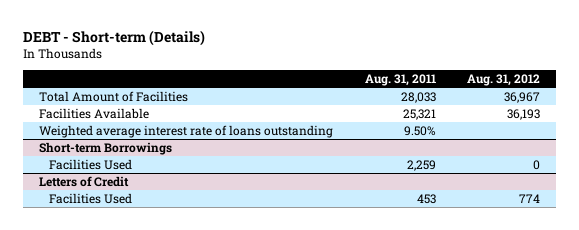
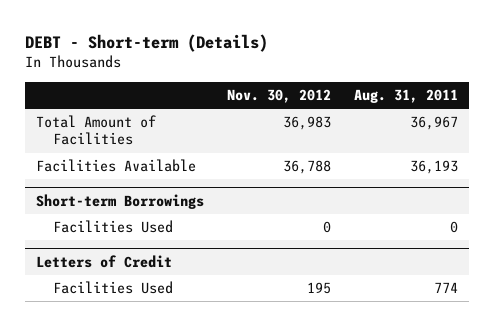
[467,74,541,87] Aug. 31, 2012 -> none
none -> [227,89,332,104] Nov. 30, 2012
[38,124,333,138] Weighted average interest rate of loans outstanding -> none
[400,91,436,103] 28,033 -> [410,116,459,131] 36,967
[402,108,436,120] 25,321 -> [410,160,459,175] 36,193
[406,159,436,171] 2,259 -> [450,221,459,234] 0
[416,193,436,204] 453 -> [434,282,459,294] 774

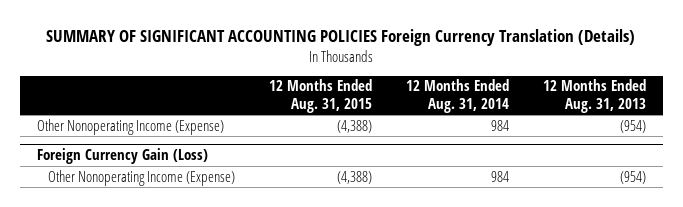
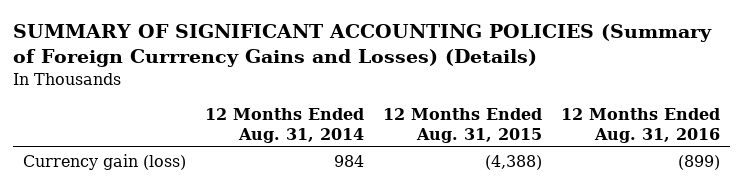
[46,29,636,47] SUMMARY OF SIGNIFICANT ACCOUNTING POLICIES Foreign Currency Translation (Details) -> [12,24,712,68] SUMMARY OF SIGNIFICANT ACCOUNTING POLICIES (Summary of Foreign Currrency Gains and Losses) (Details)
[542,79,646,113] 12 Months Ended Aug. 31, 2013 -> none
none -> [561,107,721,143] 12 Months Ended Aug. 31, 2016
[36,148,208,165] Foreign Currency Gain (Loss) -> none
[48,169,236,186] Other Nonoperating Income (Expense) -> none
[36,118,224,135] Other Nonoperating Income (Expense) -> [22,153,186,170] Currency gain (loss)

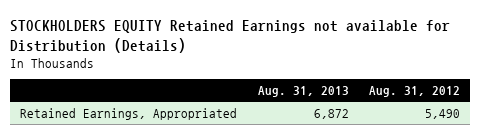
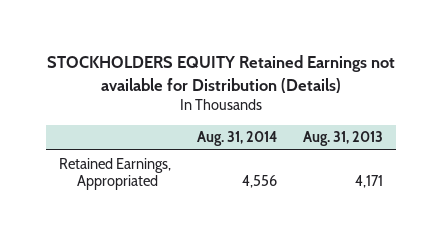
[369,86,461,98] Aug. 31, 2012 -> none
none -> [196,131,277,147] Aug. 31, 2014
[313,108,349,119] 6,872 -> [354,175,383,189] 4,171

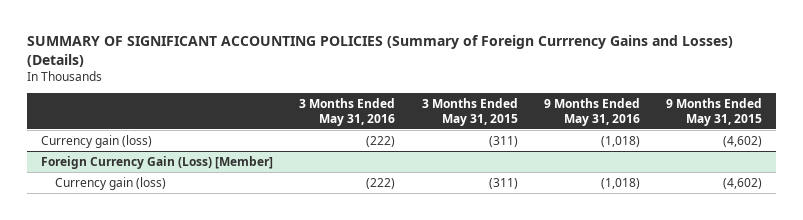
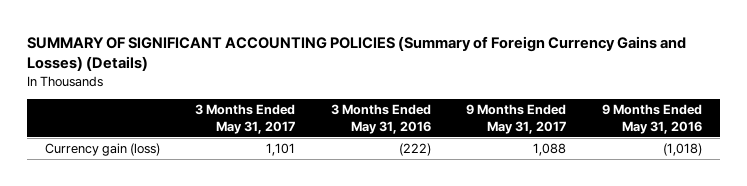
[27,35,734,68] SUMMARY OF SIGNIFICANT ACCOUNTING POLICIES (Summary of Foreign Currrency Gains and Losses) (Details) -> [27,35,687,72] SUMMARY OF SIGNIFICANT ACCOUNTING POLICIES (Summary of Foreign Currency Gains and Losses) (Details)
[421,98,518,126] 3 Months Ended May 31, 2015 -> none
[666,98,763,126] 9 Months Ended May 31, 2015 -> none
none -> [195,104,296,135] 3 Months Ended May 31, 2017
none -> [466,104,567,135] 9 Months Ended May 31, 2017
[40,155,273,169] Foreign Currency Gain (Loss) [Member] -> none
[54,176,166,190] Currency gain (loss) -> none

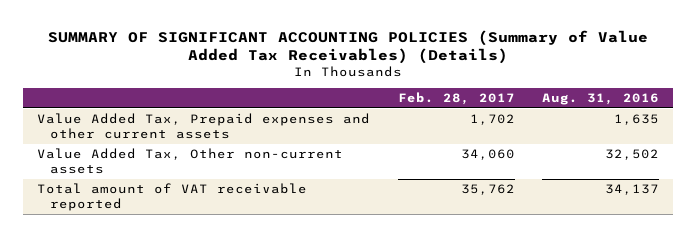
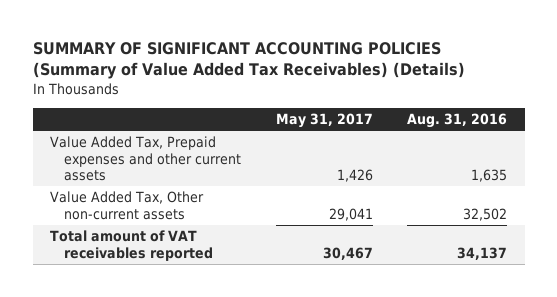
[397,92,515,106] Feb. 28, 2017 -> none
none -> [275,113,373,129] May 31, 2017
[36,182,307,212] Total amount of VAT receivable reported -> [49,230,213,261] Total amount of VAT receivables reported

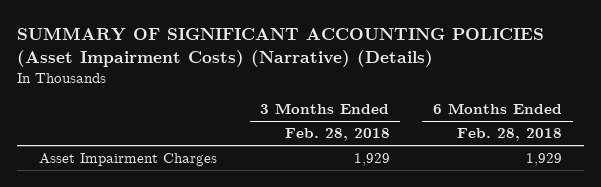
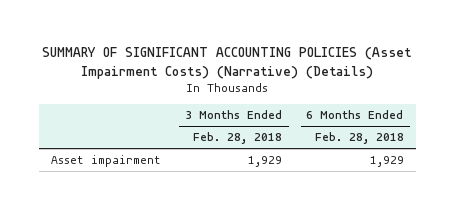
[38,153,217,167] Asset Impairment Charges -> [51,155,162,168] Asset impairment

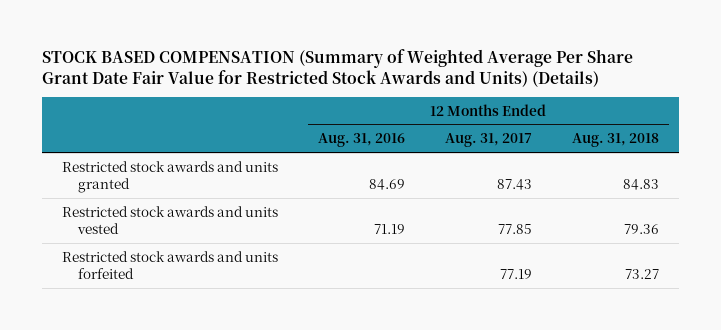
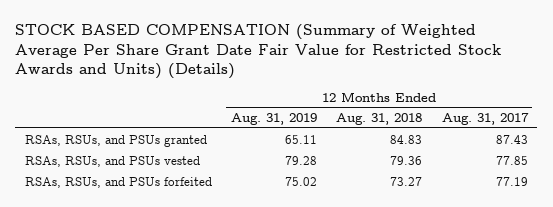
[317,133,405,148] Aug. 31, 2016 -> none
none -> [231,113,318,126] Aug. 31, 2019
[62,160,279,194] Restricted stock awards and units granted -> [24,134,207,147] RSAs, RSUs, and PSUs granted
[62,205,279,235] Restricted stock awards and units vested -> [24,155,200,167] RSAs, RSUs, and PSUs vested
[62,250,279,280] Restricted stock awards and units forfeited -> [24,176,212,188] RSAs, RSUs, and PSUs forfeited

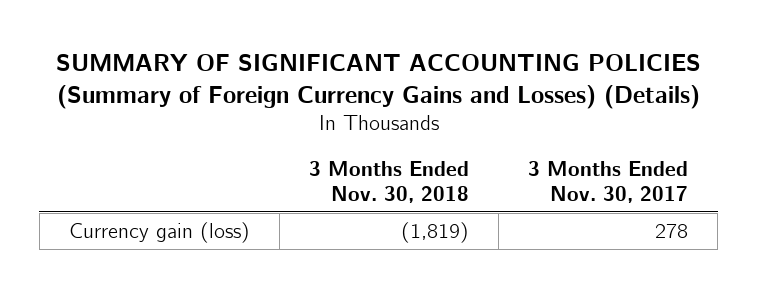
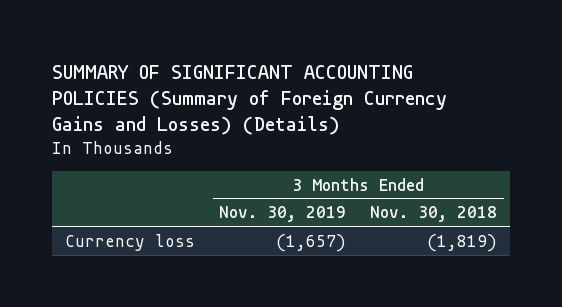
[528,160,689,203] 3 Months Ended Nov. 30, 2017 -> none
none -> [219,206,347,223] Nov. 30, 2019
[68,221,250,243] Currency gain (loss) -> [64,233,195,251] Currency loss

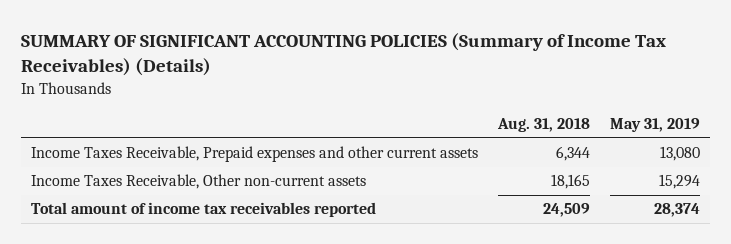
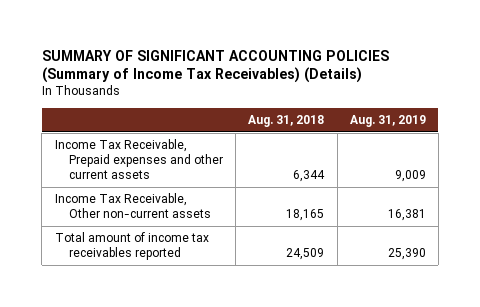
[609,118,700,133] May 31, 2019 -> none
none -> [349,114,426,127] Aug. 31, 2019
[31,146,479,163] Income Taxes Receivable, Prepaid expenses and other current assets -> [54,139,223,180] Income Tax Receivable, Prepaid expenses and other current assets
[31,174,367,190] Income Taxes Receivable, Other non-current assets -> [54,193,211,219] Income Tax Receivable, Other non-current assets

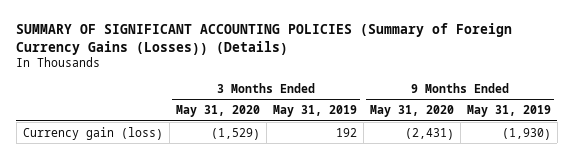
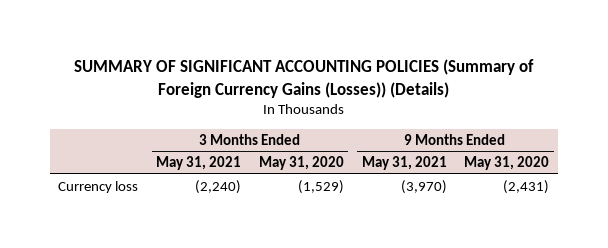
[272,105,357,118] May 31, 2019 -> none
[466,105,551,118] May 31, 2019 -> none
none -> [156,156,242,171] May 31, 2021
none -> [361,156,447,171] May 31, 2021
[22,126,163,140] Currency gain (loss) -> [58,180,139,193] Currency loss

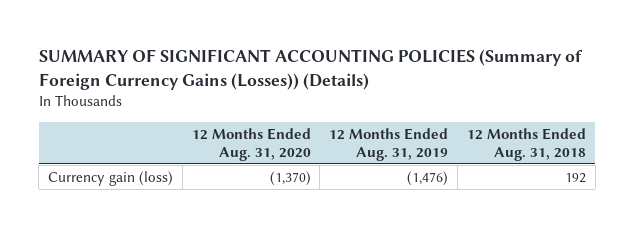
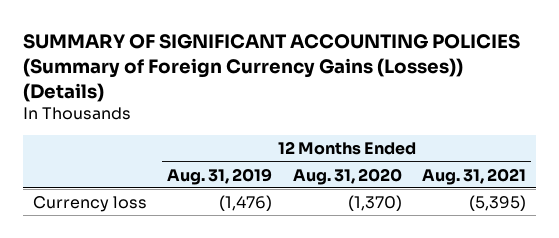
[466,127,586,161] 12 Months Ended Aug. 31, 2018 -> none
none -> [421,167,526,185] Aug. 31, 2021
[48,170,174,186] Currency gain (loss) -> [32,195,147,212] Currency loss

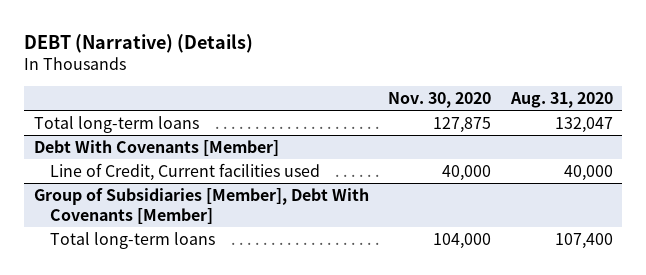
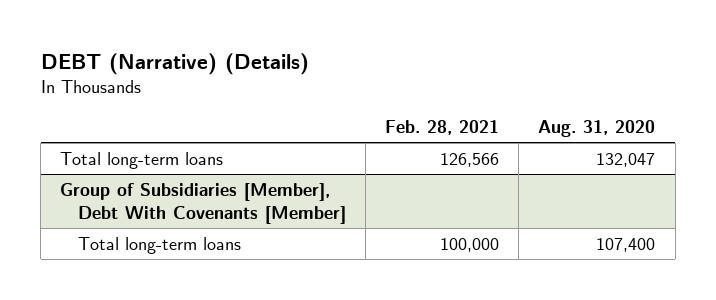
[388,91,492,108] Nov. 30, 2020 -> none
none -> [385,119,500,135] Feb. 28, 2021
[33,139,279,156] Debt With Covenants [Member] -> none
[49,162,320,181] Line of Credit, Current facilities used -> none

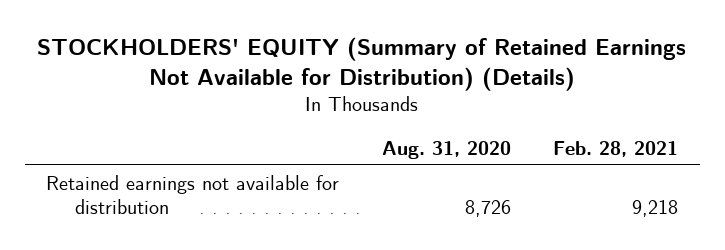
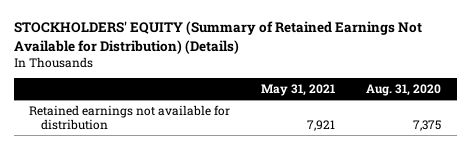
[553,140,679,157] Feb. 28, 2021 -> none
none -> [261,84,336,97] May 31, 2021
[464,200,511,218] 8,726 -> [413,119,442,131] 7,375

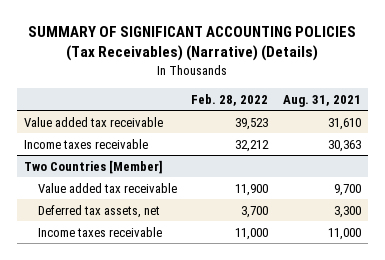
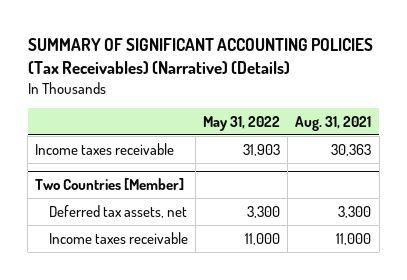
[191,93,269,106] Feb. 28, 2022 -> none
none -> [202,116,280,132] May 31, 2022
[23,116,163,127] Value added tax receivable -> none
[37,182,177,193] Value added tax receivable -> none

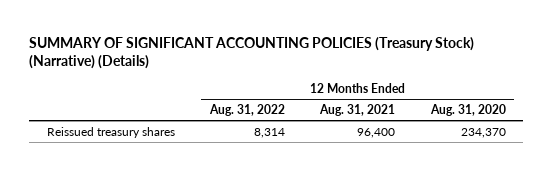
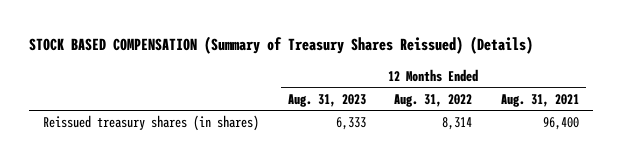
[29,36,475,70] SUMMARY OF SIGNIFICANT ACCOUNTING POLICIES (Treasury Stock) (Narrative) (Details) -> [28,36,533,55] STOCK BASED COMPENSATION (Summary of Treasury Shares Reissued) (Details)
[429,104,506,117] Aug. 31, 2020 -> none
none -> [287,93,366,107] Aug. 31, 2023
[46,126,175,138] Reissued treasury shares -> [43,115,260,132] Reissued treasury shares (in shares)

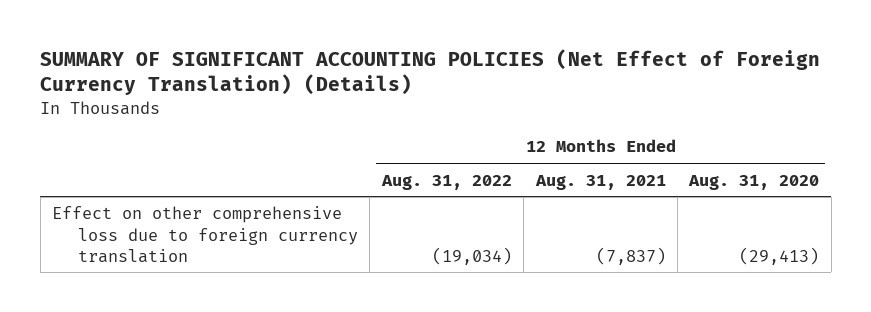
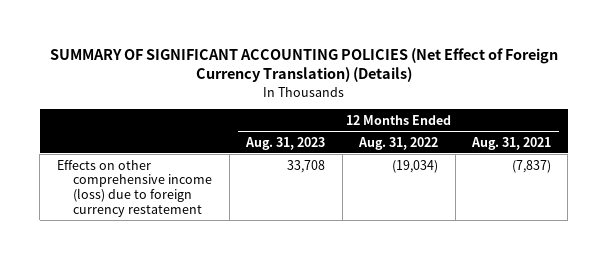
[688,174,820,190] Aug. 31, 2020 -> none
none -> [245,136,326,150] Aug. 31, 2023
[52,206,359,263] Effect on other comprehensive loss due to foreign currency translation -> [56,159,213,218] Effects on other comprehensive income (loss) due to foreign currency restatement

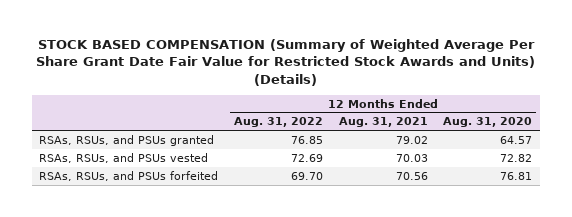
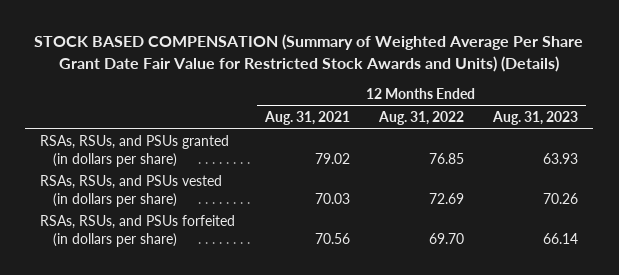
[443,117,533,128] Aug. 31, 2020 -> none
none -> [492,111,579,126] Aug. 31, 2023
[39,134,215,146] RSAs, RSUs, and PSUs granted -> [40,135,230,168] RSAs, RSUs, and PSUs granted (in dollars per share)
[39,152,209,163] RSAs, RSUs, and PSUs vested -> [40,175,223,208] RSAs, RSUs, and PSUs vested (in dollars per share)
[39,170,219,181] RSAs, RSUs, and PSUs forfeited -> [40,215,236,248] RSAs, RSUs, and PSUs forfeited (in dollars per share)

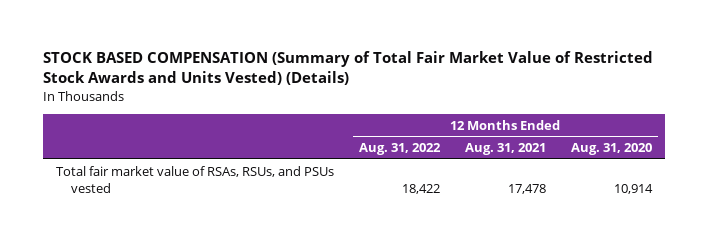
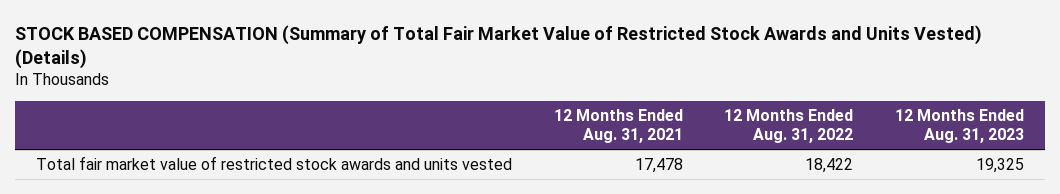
[571,143,653,156] Aug. 31, 2020 -> none
none -> [895,109,1025,144] 12 Months Ended Aug. 31, 2023
[55,165,334,193] Total fair market value of RSAs, RSUs, and PSUs vested -> [35,156,512,171] Total fair market value of restricted stock awards and units vested

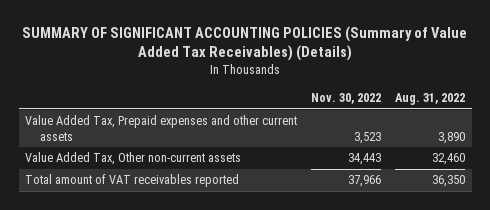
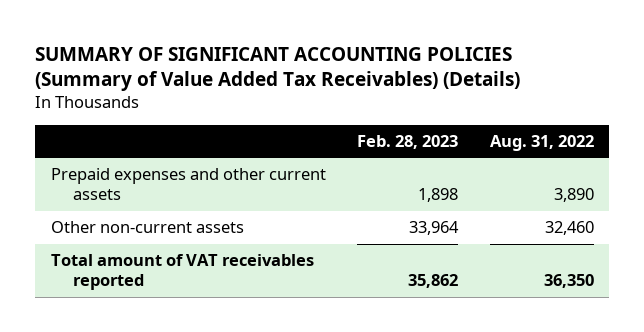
[311,93,382,105] Nov. 30, 2022 -> none
none -> [357,134,459,149] Feb. 28, 2023
[25,115,298,141] Value Added Tax, Prepaid expenses and other current assets -> [50,168,326,201] Prepaid expenses and other current assets
[25,152,242,166] Value Added Tax, Other non-current assets -> [50,221,244,234] Other non-current assets

